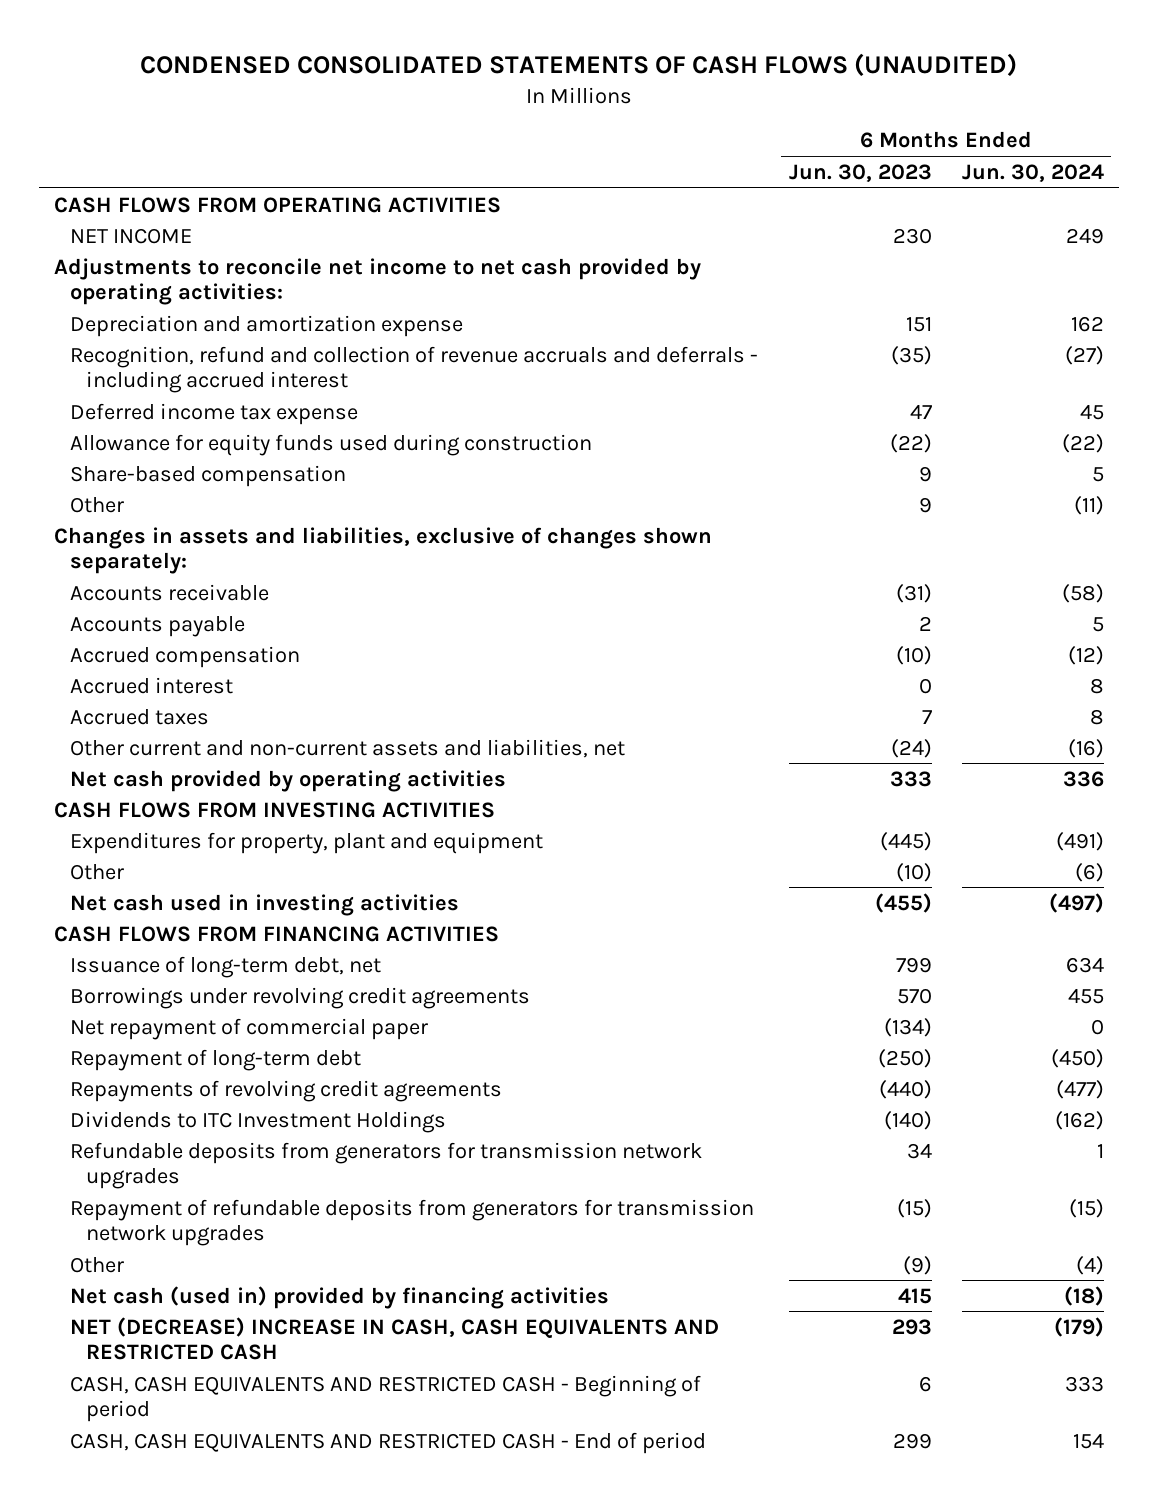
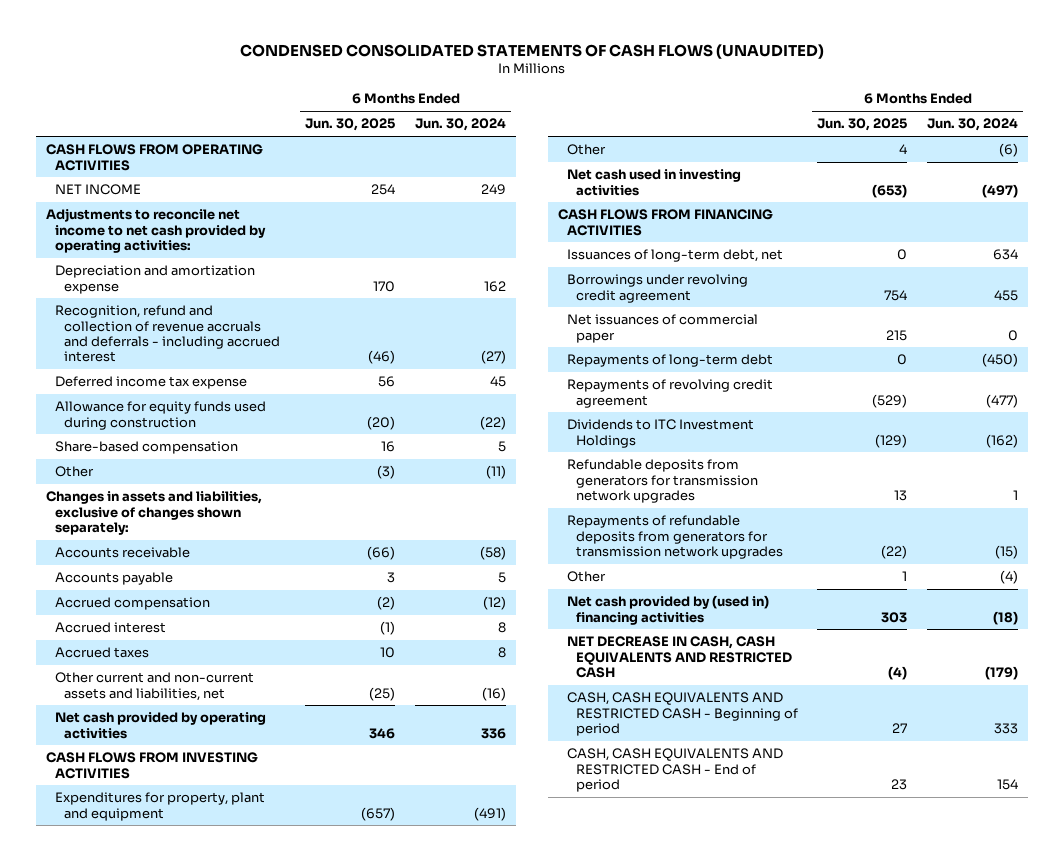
[788,163,932,182] Jun. 30, 2023 -> none
none -> [305,118,396,132] Jun. 30, 2025
[70,955,382,978] Issuance of long-term debt, net -> [566,249,783,263] Issuances of long-term debt, net
[70,986,531,1009] Borrowings under revolving credit agreements -> [566,274,748,303] Borrowings under revolving credit agreement
[70,1017,429,1040] Net repayment of commercial paper -> [566,314,758,343] Net issuances of commercial paper
[70,1048,362,1071] Repayment of long-term debt -> [566,354,773,368] Repayments of long-term debt
[70,1079,503,1102] Repayments of revolving credit agreements -> [566,379,773,408] Repayments of revolving credit agreement
[70,1198,755,1247] Repayment of refundable deposits from generators for transmission network upgrades -> [566,515,783,559] Repayments of refundable deposits from generators for transmission network upgrades
[70,1285,610,1309] Net cash (used in) provided by financing activities -> [566,595,769,625] Net cash provided by (used in) financing activities
[70,1316,720,1361] NET (DECREASE) INCREASE IN CASH, CASH EQUIVALENTS AND RESTRICTED CASH -> [566,636,792,678] NET DECREASE IN CASH, CASH EQUIVALENTS AND RESTRICTED CASH

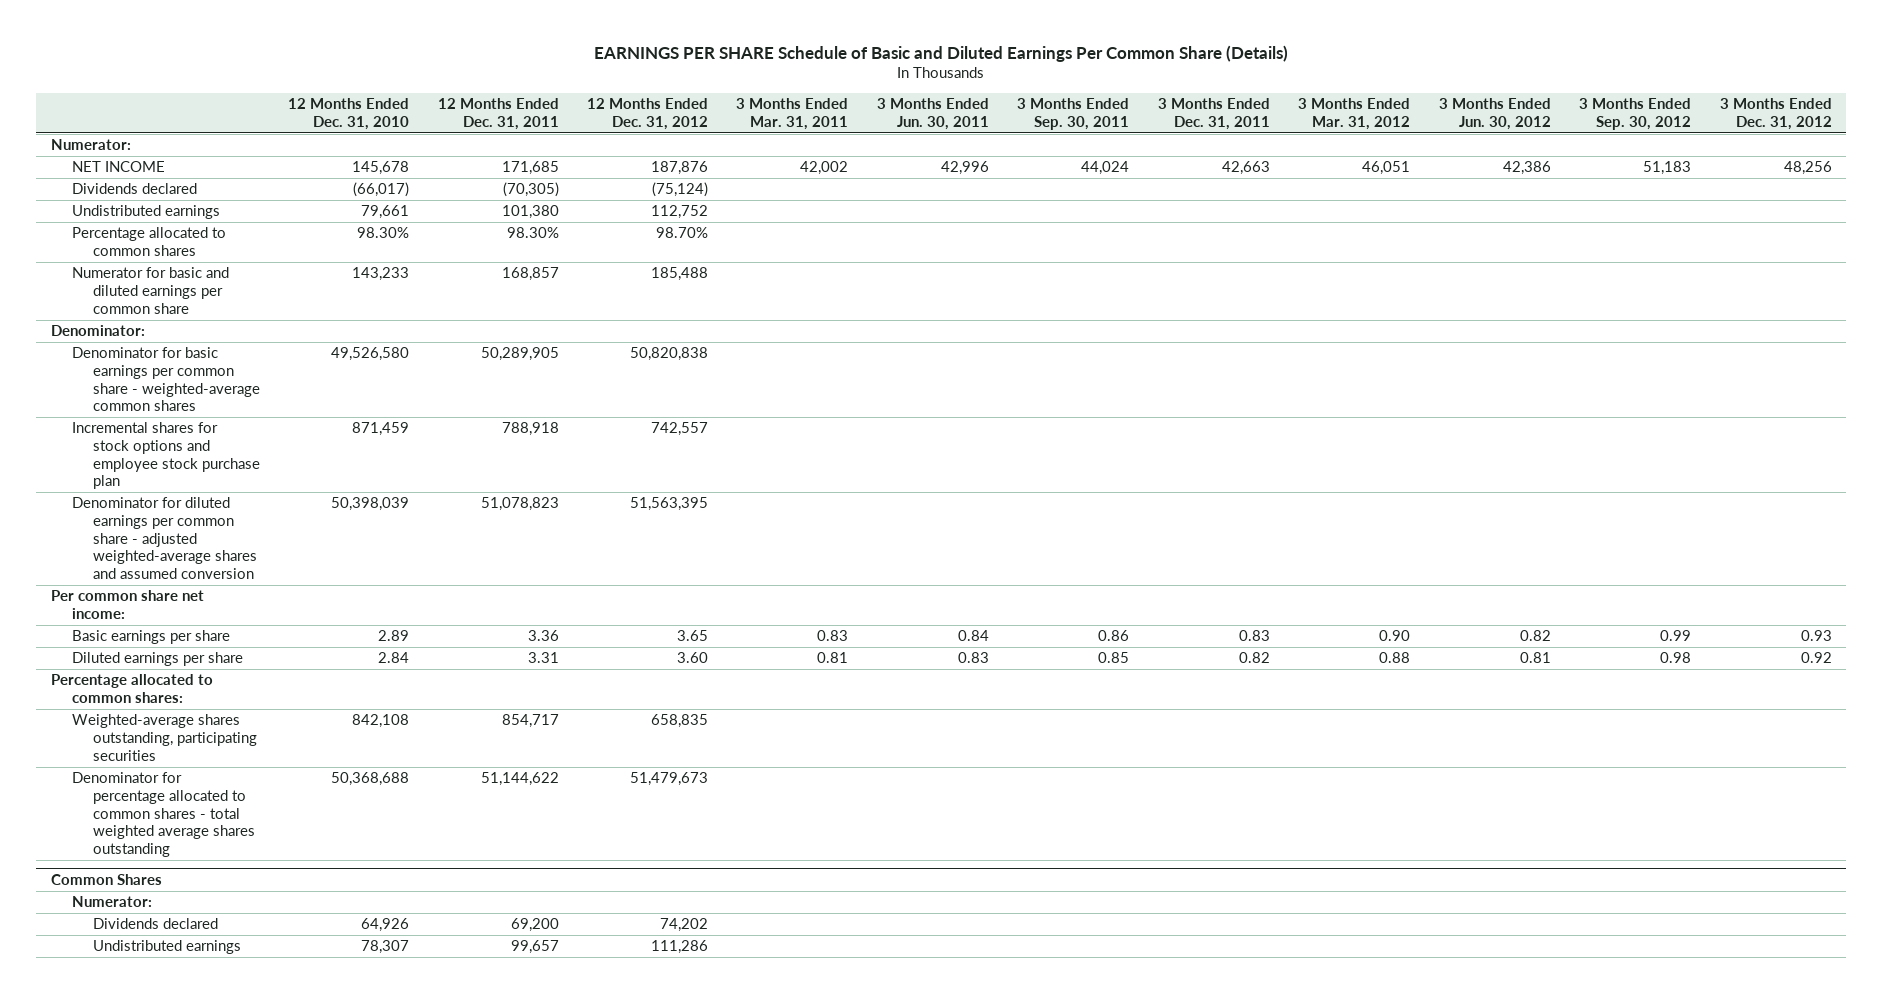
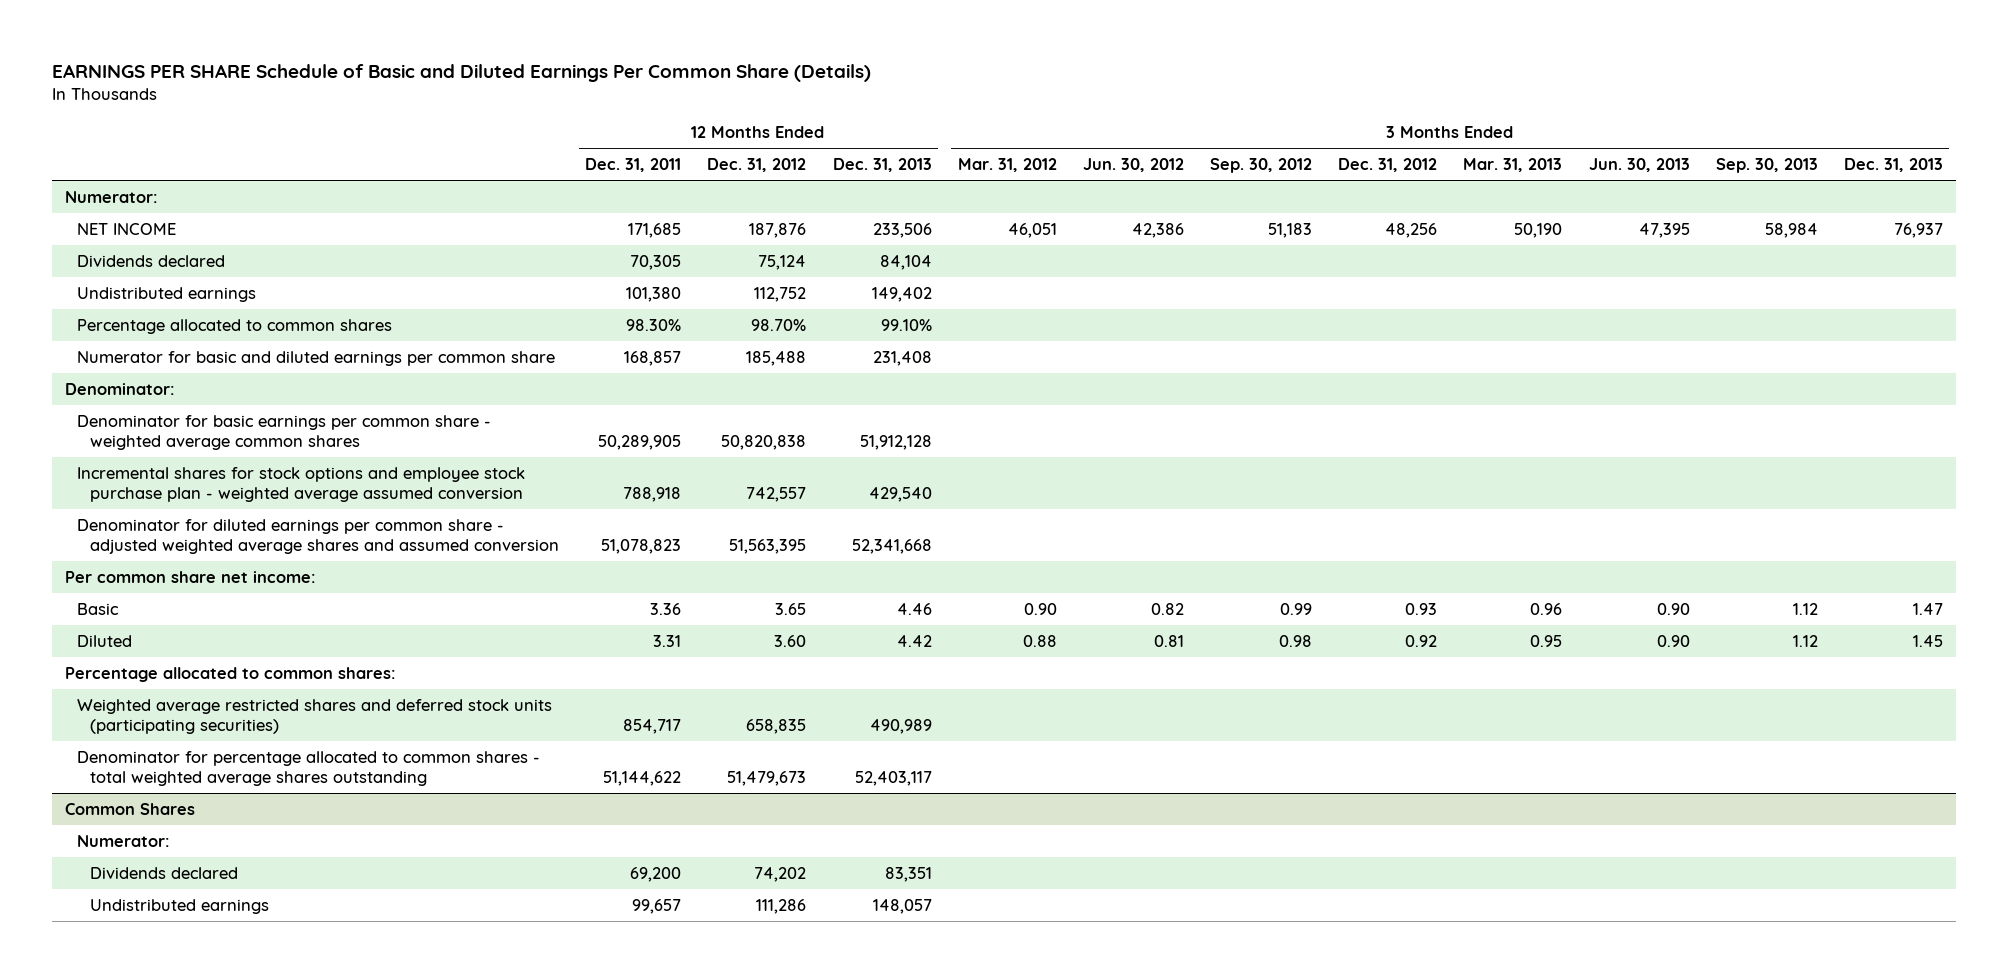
[288,98,410,130] 12 Months Ended Dec. 31, 2010 -> none
[736,98,849,130] 3 Months Ended Mar. 31, 2011 -> none
[876,98,989,130] 3 Months Ended Jun. 30, 2011 -> none
[1017,98,1130,130] 3 Months Ended Sep. 30, 2011 -> none
[1157,98,1270,130] 3 Months Ended Dec. 31, 2011 -> none
none -> [832,158,932,173] Dec. 31, 2013
none -> [1463,158,1563,173] Mar. 31, 2013
none -> [1588,158,1690,173] Jun. 30, 2013
none -> [1715,158,1818,174] Sep. 30, 2013
none -> [1843,158,1943,173] Dec. 31, 2013
[502,182,559,198] (70,305) -> [630,254,682,270] 70,305
[652,182,709,198] (75,124) -> [758,254,807,270] 75,124
[71,347,260,412] Denominator for basic earnings per common share - weighted-average common shares -> [77,414,492,451] Denominator for basic earnings per common share - weighted average common shares
[71,422,260,490] Incremental shares for stock options and employee stock purchase plan -> [77,466,526,503] Incremental shares for stock options and employee stock purchase plan - weighted average assumed conversion
[71,497,257,580] Denominator for diluted earnings per common share - adjusted weighted-average shares and assumed conversion -> [77,518,560,555] Denominator for diluted earnings per common share - adjusted weighted average shares and assumed conversion
[71,630,230,645] Basic earnings per share -> [77,602,120,615] Basic
[71,652,243,667] Diluted earnings per share -> [77,634,133,647] Diluted
[71,714,257,761] Weighted-average shares outstanding, participating securities -> [77,698,553,735] Weighted average restricted shares and deferred stock units (participating securities)

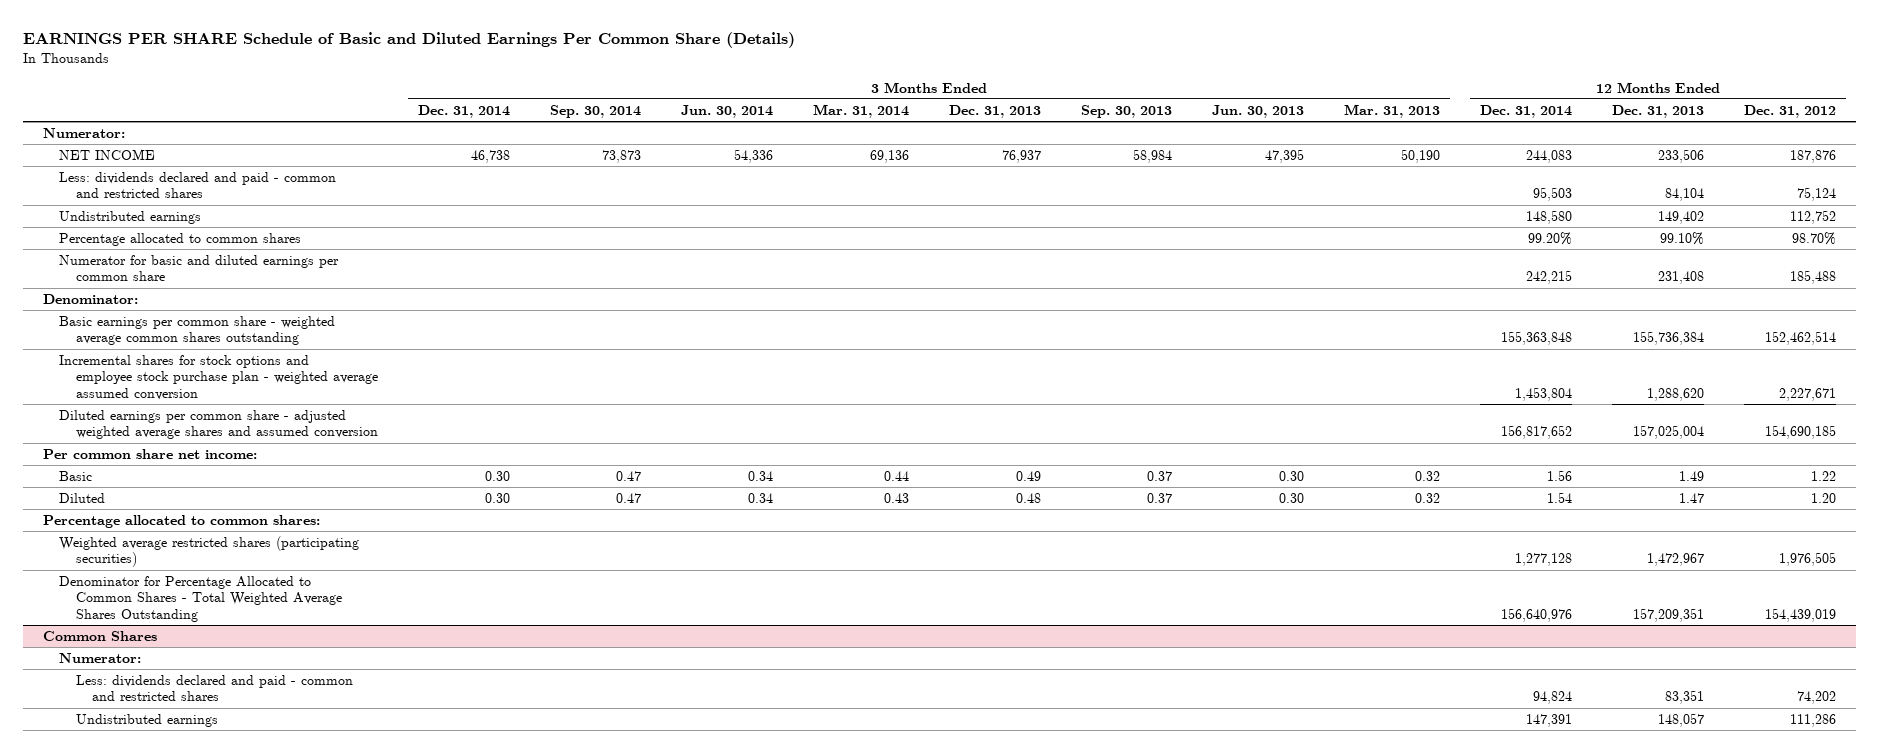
[585,158,682,173] Dec. 31, 2011 -> none
[957,158,1057,173] Mar. 31, 2012 -> none
[1082,158,1184,173] Jun. 30, 2012 -> none
[1210,158,1313,174] Sep. 30, 2012 -> none
[1338,158,1438,173] Dec. 31, 2012 -> none
none -> [417,104,510,118] Dec. 31, 2014
none -> [549,104,641,118] Sep. 30, 2014
none -> [680,104,773,118] Jun. 30, 2014
none -> [812,103,909,118] Mar. 31, 2014
none -> [1480,104,1573,118] Dec. 31, 2014
[77,254,226,267] Dividends declared -> [59,171,337,199] Less: dividends declared and paid - common and restricted shares
[77,414,492,451] Denominator for basic earnings per common share - weighted average common shares -> [59,315,336,346] Basic earnings per common share - weighted average common shares outstanding
[721,435,807,451] 50,820,838 -> [1765,331,1837,346] 152,462,514
[859,435,932,451] 51,912,128 -> [1633,331,1705,346] 155,736,384
[746,487,807,503] 742,557 -> [1779,388,1837,402] 2,227,671
[868,487,932,503] 429,540 -> [1647,388,1705,402] 1,288,620
[77,518,560,555] Denominator for diluted earnings per common share - adjusted weighted average shares and assumed conversion -> [59,409,378,440] Diluted earnings per common share - adjusted weighted average shares and assumed conversion
[729,539,807,555] 51,563,395 -> [1765,425,1837,440] 154,690,185
[851,539,932,555] 52,341,668 -> [1633,425,1705,440] 157,025,004
[775,602,807,615] 3.65 -> [1811,470,1837,481] 1.22
[896,602,932,615] 4.46 -> [1679,470,1705,481] 1.49
[1530,602,1563,615] 0.96 -> [1414,470,1440,481] 0.32
[1656,602,1690,615] 0.90 -> [1278,470,1304,481] 0.30
[1792,602,1818,615] 1.12 -> [1146,470,1172,481] 0.37
[1912,602,1943,615] 1.47 -> [1015,470,1041,481] 0.49
[774,634,807,647] 3.60 -> [1811,492,1837,503] 1.20
[896,634,932,647] 4.42 -> [1679,492,1705,503] 1.47
[1530,634,1563,647] 0.95 -> [1414,492,1440,503] 0.32
[1656,634,1690,647] 0.90 -> [1278,492,1304,503] 0.30
[1792,634,1818,647] 1.12 -> [1146,492,1172,503] 0.37
[1912,634,1943,647] 1.45 -> [1015,492,1041,503] 0.48
[77,698,553,735] Weighted average restricted shares and deferred stock units (participating securities) -> [59,535,360,568] Weighted average restricted shares (participating securities)
[746,719,807,735] 658,835 -> [1779,552,1837,567] 1,976,505
[869,719,932,735] 490,989 -> [1647,553,1705,567] 1,472,967
[77,750,541,787] Denominator for percentage allocated to common shares - total weighted average shares outstanding -> [59,575,342,623] Denominator for Percentage Allocated to Common Shares - Total Weighted Average Shares Outstanding
[727,771,807,787] 51,479,673 -> [1765,608,1837,623] 154,439,019
[854,771,932,787] 52,403,117 -> [1633,608,1705,623] 157,209,351
[90,866,239,879] Dividends declared -> [75,674,353,702] Less: dividends declared and paid - common and restricted shares

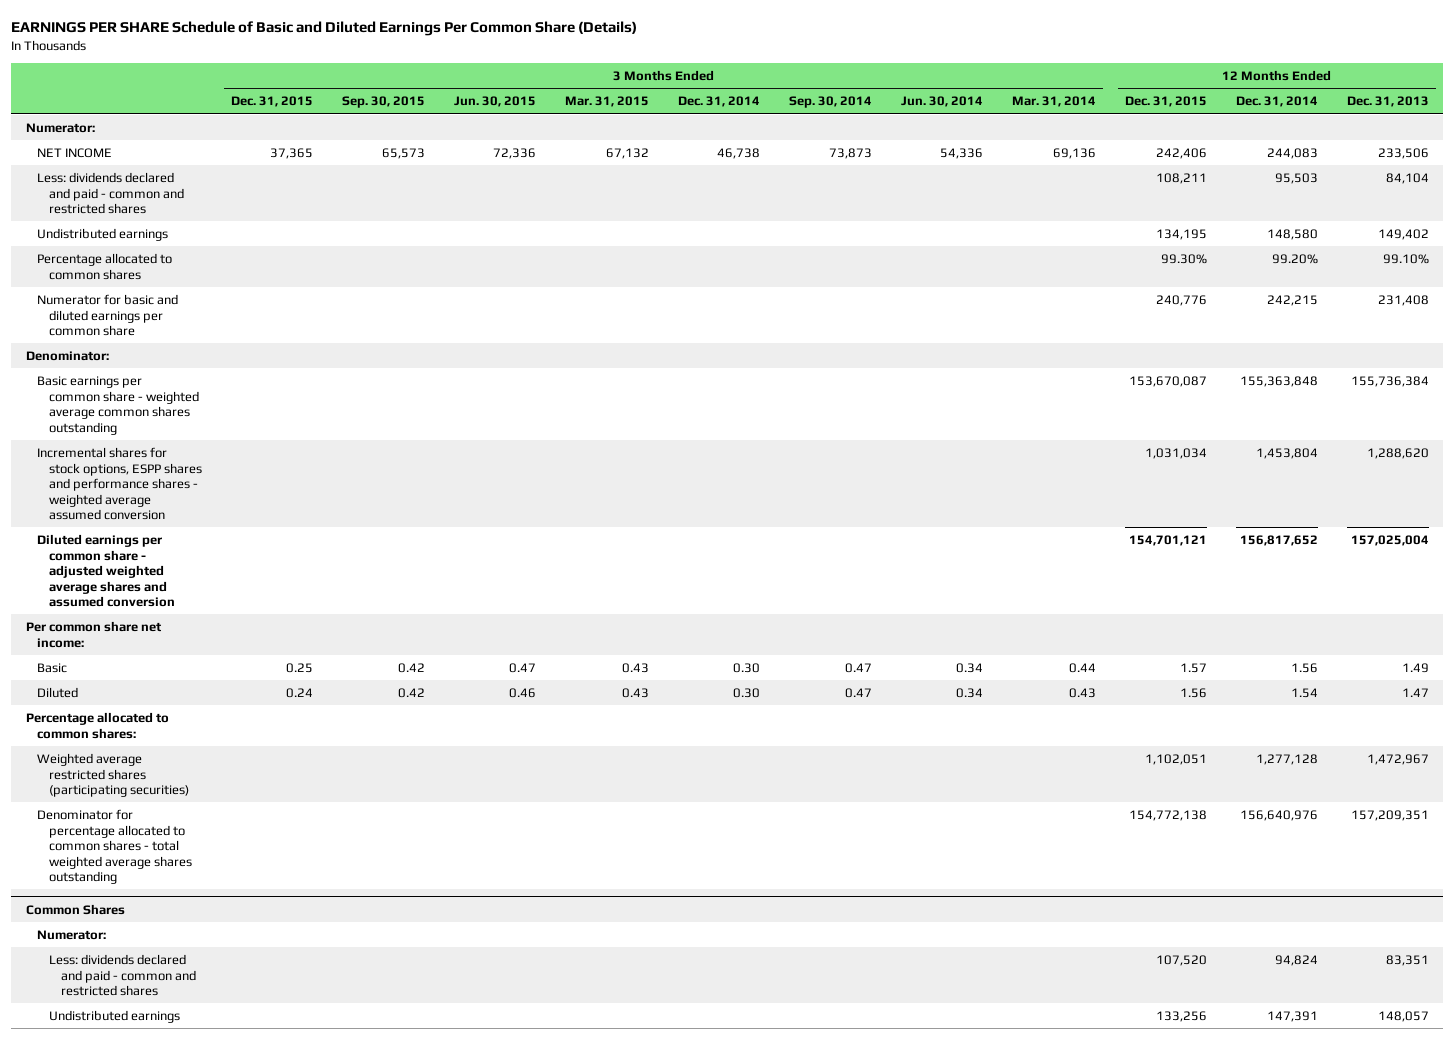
[948,104,1041,118] Dec. 31, 2013 -> none
[1080,104,1172,118] Sep. 30, 2013 -> none
[1211,104,1304,118] Jun. 30, 2013 -> none
[1343,103,1440,118] Mar. 31, 2013 -> none
[1744,104,1837,118] Dec. 31, 2012 -> none
none -> [231,96,314,108] Dec. 31, 2015
none -> [342,96,426,109] Sep. 30, 2015
none -> [454,96,537,108] Jun. 30, 2015
none -> [565,96,650,108] Mar. 31, 2015
none -> [1124,96,1207,108] Dec. 31, 2015
[59,354,378,401] Incremental shares for stock options and employee stock purchase plan - weighted average assumed conversion -> [37,446,203,521] Incremental shares for stock options, ESPP shares and performance shares - weighted average assumed conversion
[59,575,342,623] Denominator for Percentage Allocated to Common Shares - Total Weighted Average Shares Outstanding -> [37,808,193,885] Denominator for percentage allocated to common shares - total weighted average shares outstanding

